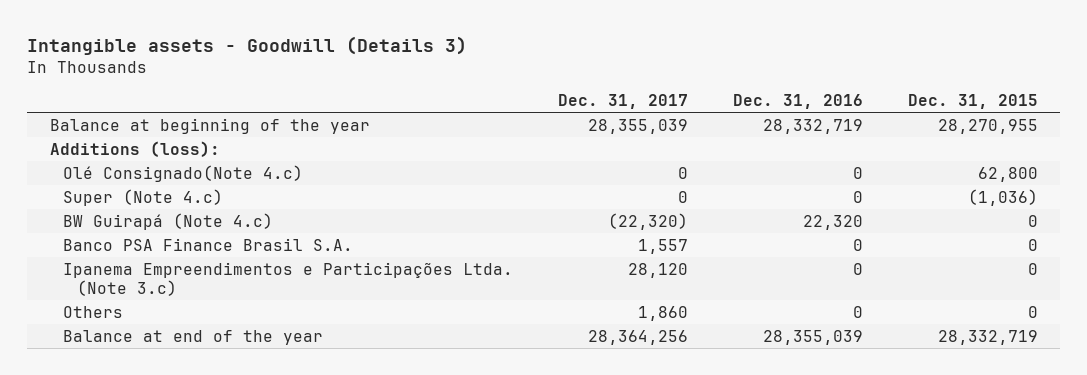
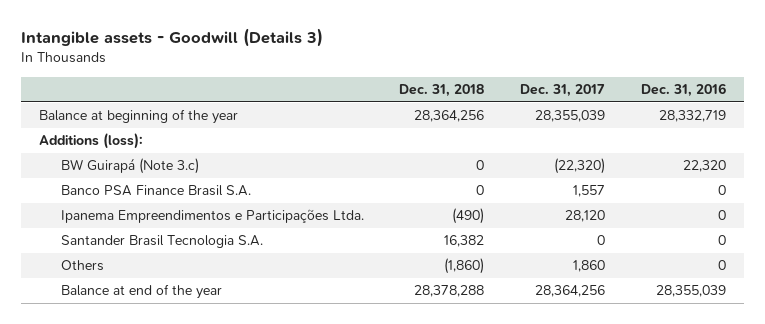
[907,94,1038,110] Dec. 31, 2015 -> none
none -> [399,83,485,97] Dec. 31, 2018
[63,164,304,182] Olé Consignado(Note 4.c) -> none
[63,188,224,206] Super (Note 4.c) -> none
[63,212,274,230] BW Guirapá (Note 4.c) -> [60,158,199,175] BW Guirapá (Note 3.c)
[63,261,514,296] Ipanema Empreendimentos e Participações Ltda. (Note 3.c) -> [60,209,364,224] Ipanema Empreendimentos e Participações Ltda.
none -> [60,235,263,249] Santander Brasil Tecnologia S.A.

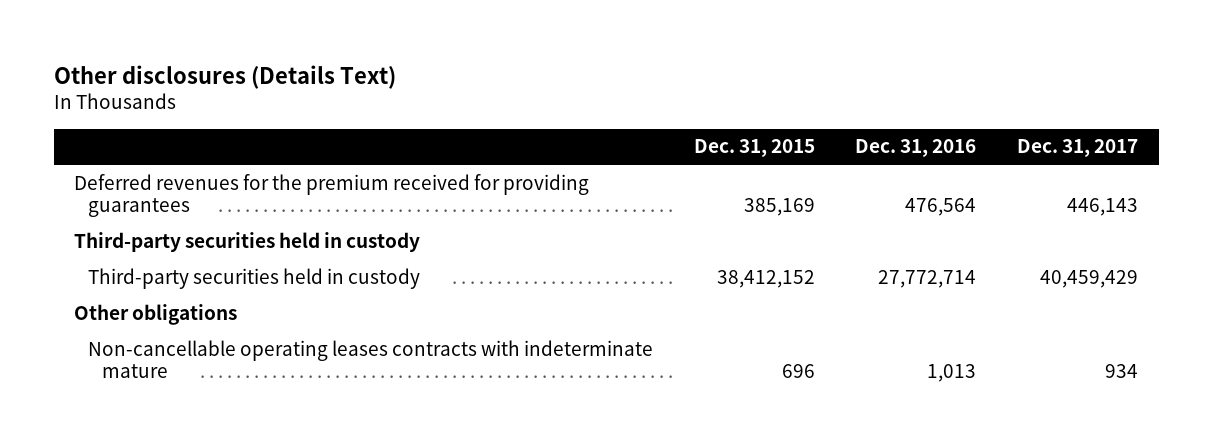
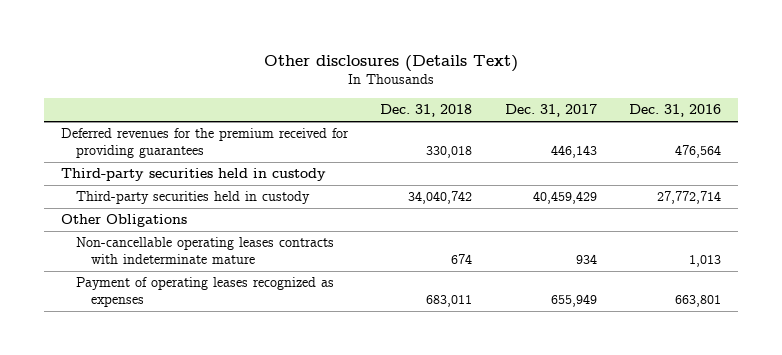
[693,139,815,158] Dec. 31, 2015 -> none
none -> [380,104,473,118] Dec. 31, 2018
[74,303,238,325] Other obligations -> [60,214,187,228] Other Obligations
none -> [75,277,334,308] Payment of operating leases recognized as expenses

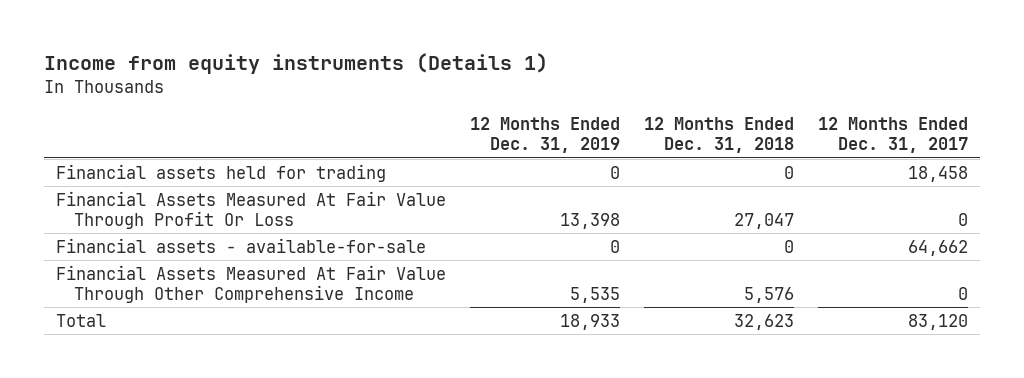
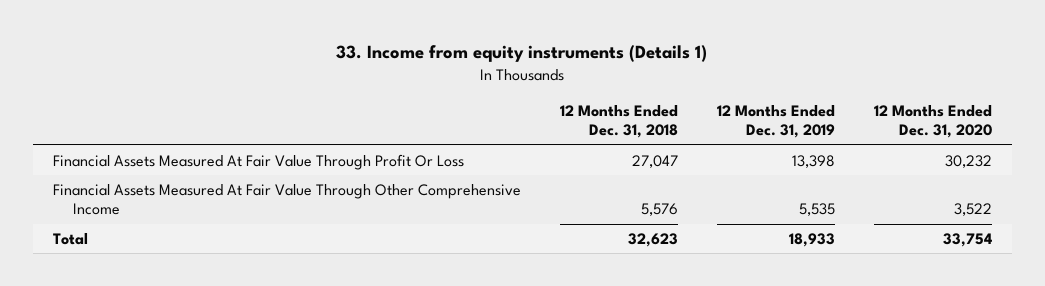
[43,53,548,75] Income from equity instruments (Details 1) -> [336,45,708,63] 33. Income from equity instruments (Details 1)
[817,117,968,154] 12 Months Ended Dec. 31, 2017 -> none
none -> [874,104,993,139] 12 Months Ended Dec. 31, 2020
[55,163,386,182] Financial assets held for trading -> none
[55,237,426,253] Financial assets - available-for-sale -> none

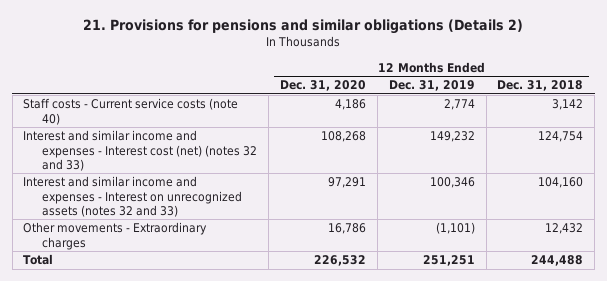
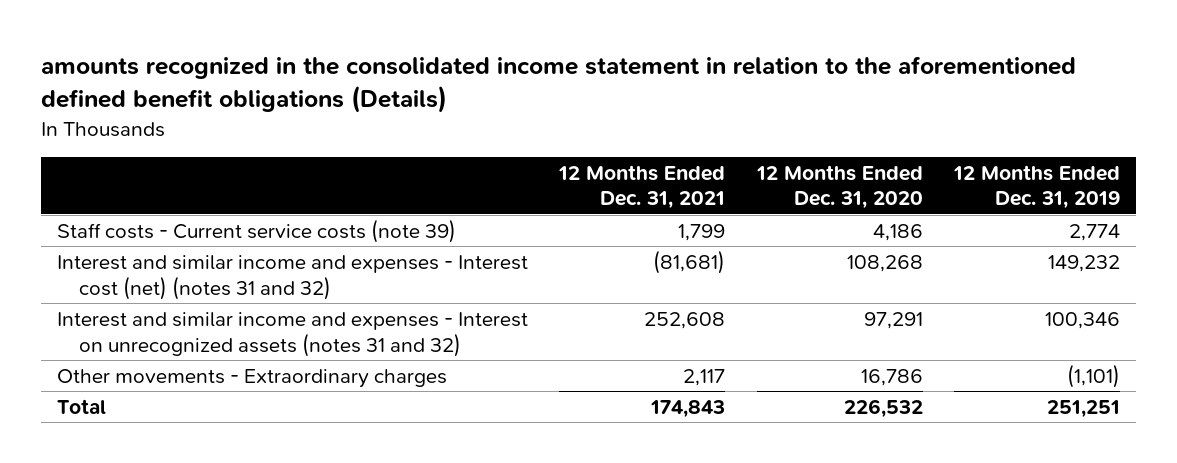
[83,19,524,35] 21. Provisions for pensions and similar obligations (Details 2) -> [41,56,1077,113] amounts recognized in the consolidated income statement in relation to the aforementioned defined benefit obligations (Details)
[497,80,584,92] Dec. 31, 2018 -> none
none -> [558,164,726,210] 12 Months Ended Dec. 31, 2021
[23,98,239,125] Staff costs - Current service costs (note 40) -> [56,218,456,243] Staff costs - Current service costs (note 39)
[23,130,258,171] Interest and similar income and expenses - Interest cost (net) (notes 32 and 33) -> [56,254,528,300] Interest and similar income and expenses - Interest cost (net) (notes 31 and 32)
[23,176,243,217] Interest and similar income and expenses - Interest on unrecognized assets (notes 32 and 33) -> [56,311,528,357] Interest and similar income and expenses - Interest on unrecognized assets (notes 31 and 32)

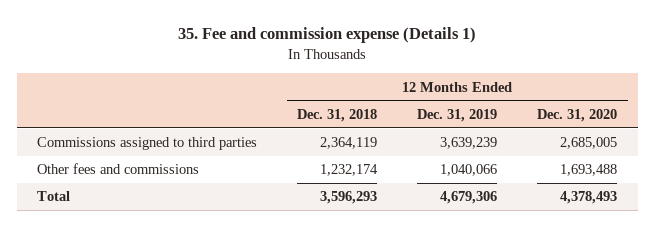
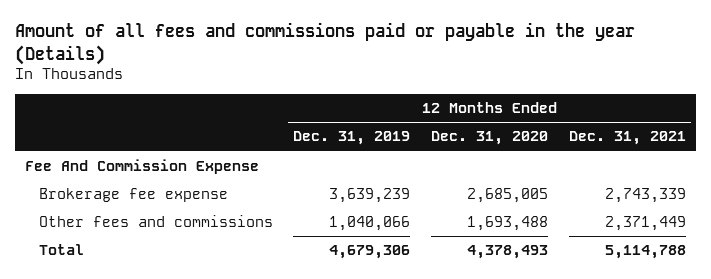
[178,27,477,44] 35. Fee and commission expense (Details 1) -> [14,22,635,65] Amount of all fees and commissions paid or payable in the year (Details)
[296,108,377,122] Dec. 31, 2018 -> none
none -> [568,131,686,146] Dec. 31, 2021
none -> [25,159,260,175] Fee And Commission Expense
[36,137,257,151] Commissions assigned to third parties -> [38,188,228,203] Brokerage fee expense

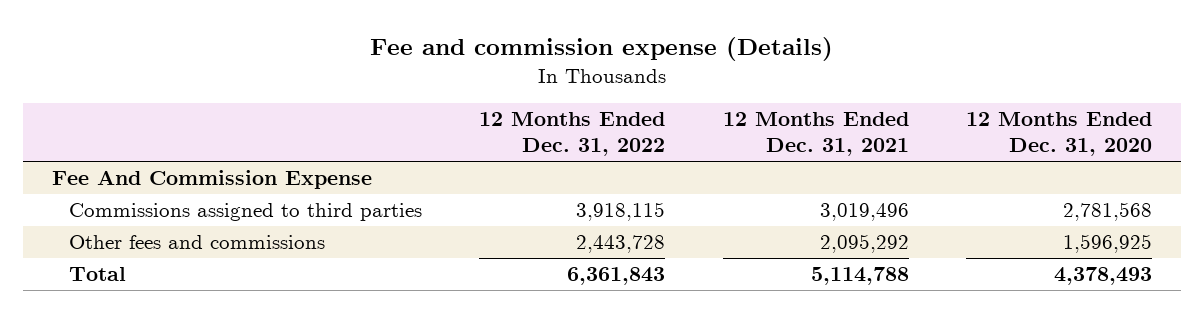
[14,22,635,65] Amount of all fees and commissions paid or payable in the year (Details) -> [369,37,833,62] Fee and commission expense (Details)
[293,131,411,146] Dec. 31, 2019 -> none
none -> [479,112,666,157] 12 Months Ended Dec. 31, 2022
[38,188,228,203] Brokerage fee expense -> none
none -> [69,203,423,222] Commissions assigned to third parties
[467,216,549,232] 1,693,488 -> [1062,234,1152,254] 1,596,925
[604,216,686,232] 2,371,449 -> [819,234,909,254] 2,095,292

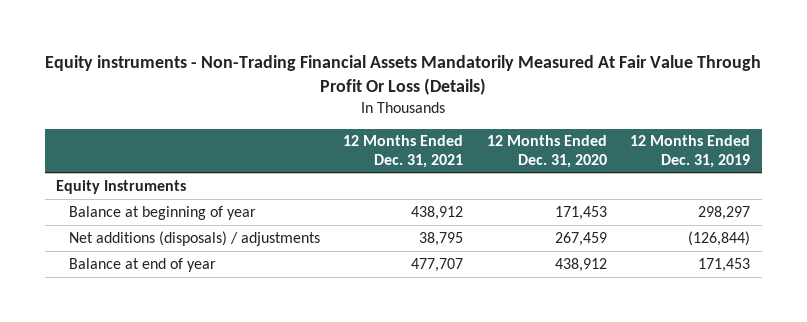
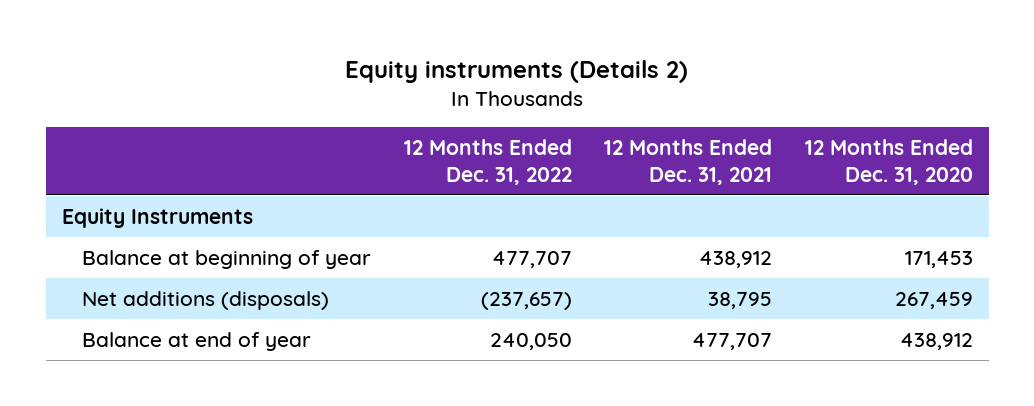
[45,55,762,96] Equity instruments - Non-Trading Financial Assets Mandatorily Measured At Fair Value Through Profit Or Loss (Details) -> [345,59,689,83] Equity instruments (Details 2)
[630,135,751,168] 12 Months Ended Dec. 31, 2019 -> none
none -> [403,138,572,185] 12 Months Ended Dec. 31, 2022
[68,230,320,246] Net additions (disposals) / adjustments -> [82,290,330,310] Net additions (disposals)

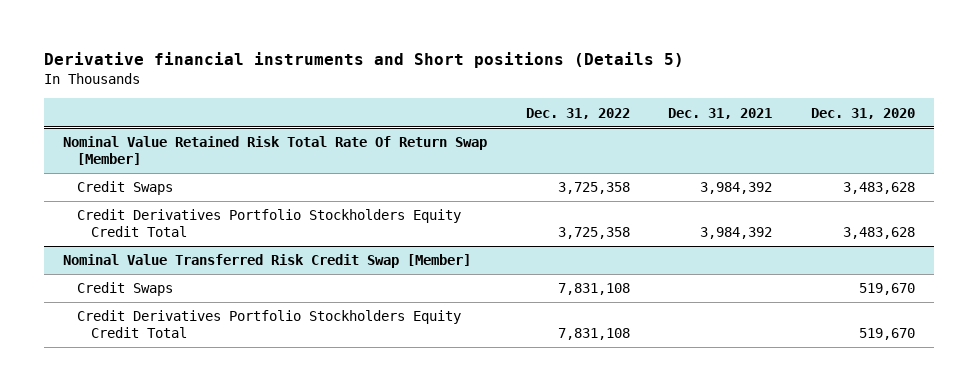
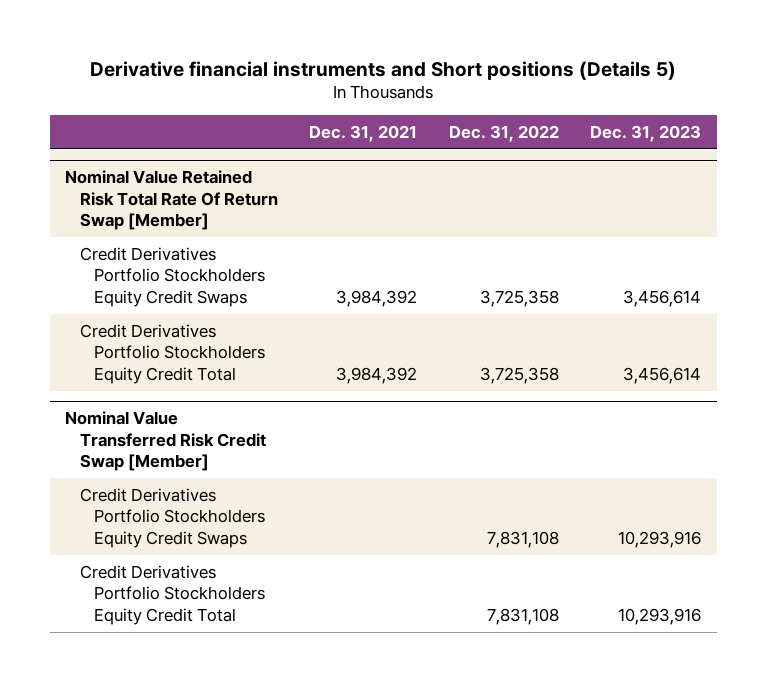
[810,107,915,119] Dec. 31, 2020 -> none
none -> [590,124,702,142] Dec. 31, 2023
[76,181,173,196] Credit Swaps -> [79,246,266,307] Credit Derivatives Portfolio Stockholders Equity Credit Swaps
[76,282,173,297] Credit Swaps -> [79,487,266,548] Credit Derivatives Portfolio Stockholders Equity Credit Swaps

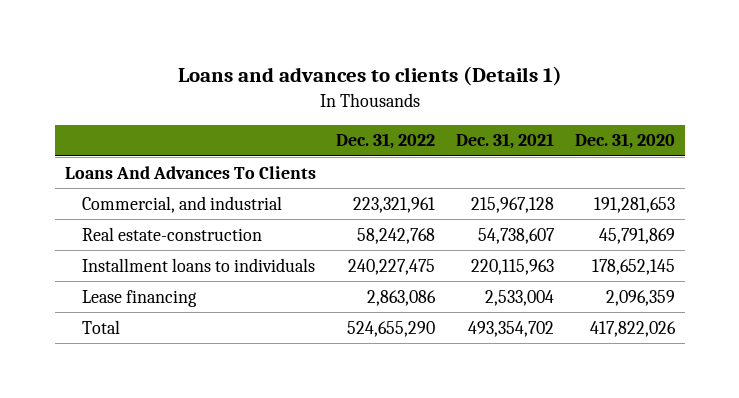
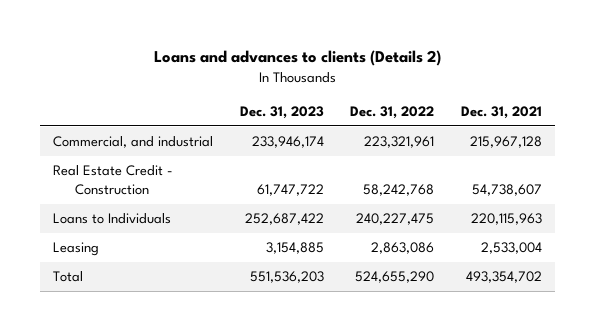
[177,66,562,87] Loans and advances to clients (Details 1) -> [153,50,441,67] Loans and advances to clients (Details 2)
[574,133,675,150] Dec. 31, 2020 -> none
none -> [239,105,324,119] Dec. 31, 2023
[64,165,316,179] Loans And Advances To Clients -> none
[81,226,262,241] Real estate-construction -> [53,165,174,195] Real Estate Credit - Construction
[81,257,315,272] Installment loans to individuals -> [53,213,172,225] Loans to Individuals
[81,289,197,307] Lease financing -> [53,242,100,257] Leasing

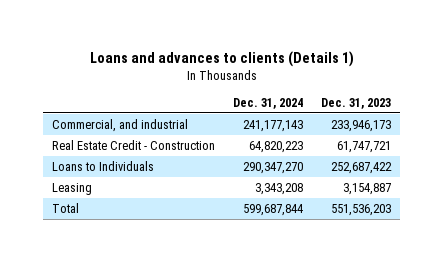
[153,50,441,67] Loans and advances to clients (Details 2) -> [89,50,354,67] Loans and advances to clients (Details 1)
[350,105,435,119] Dec. 31, 2022 -> none
[460,105,542,119] Dec. 31, 2021 -> none
none -> [233,98,304,110] Dec. 31, 2024
[251,136,324,149] 233,946,174 -> [331,119,392,132] 233,946,173
[256,183,324,196] 61,747,722 -> [337,140,392,153] 61,747,721
[265,242,324,255] 3,154,885 -> [343,182,392,195] 3,154,887

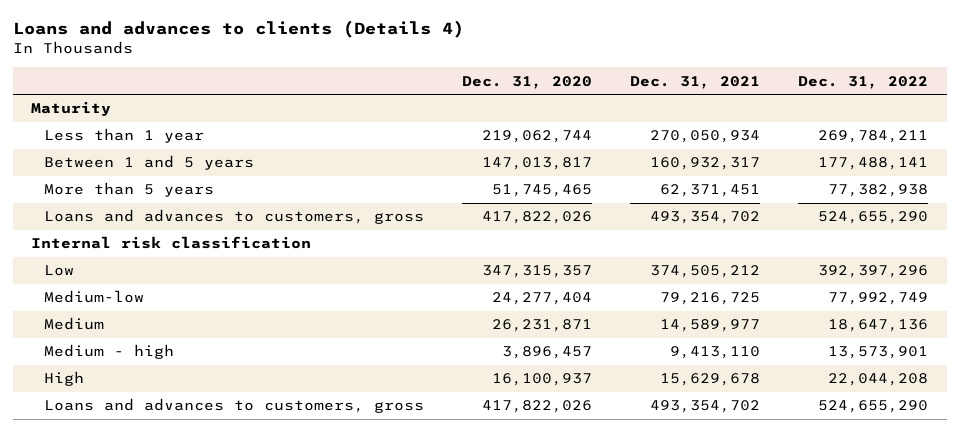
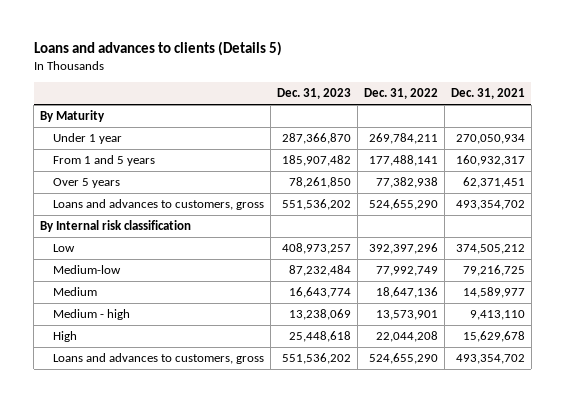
[12,20,464,39] Loans and advances to clients (Details 4) -> [33,41,282,57] Loans and advances to clients (Details 5)
[462,75,593,89] Dec. 31, 2020 -> none
none -> [277,88,352,100] Dec. 31, 2023
[31,101,112,117] Maturity -> [40,109,106,122] By Maturity
[44,128,205,144] Less than 1 year -> [53,132,123,144] Under 1 year
[44,155,255,171] Between 1 and 5 years -> [53,154,156,166] From 1 and 5 years
[44,182,215,198] More than 5 years -> [53,177,121,188] Over 5 years
[31,236,312,250] Internal risk classification -> [40,219,192,232] By Internal risk classification

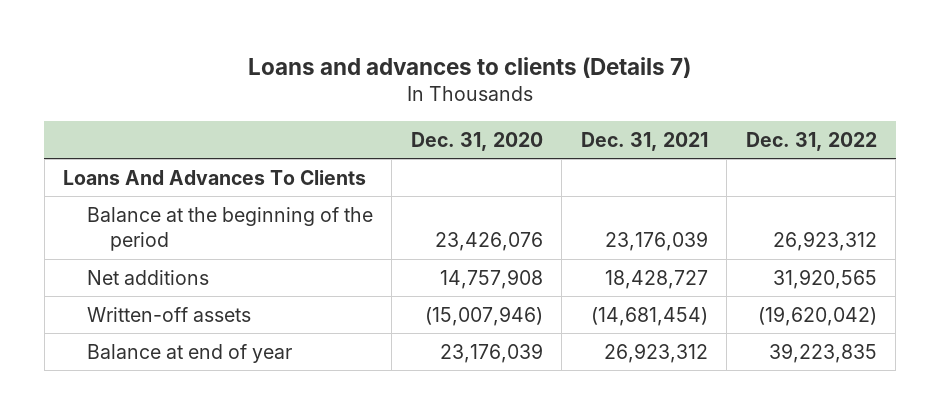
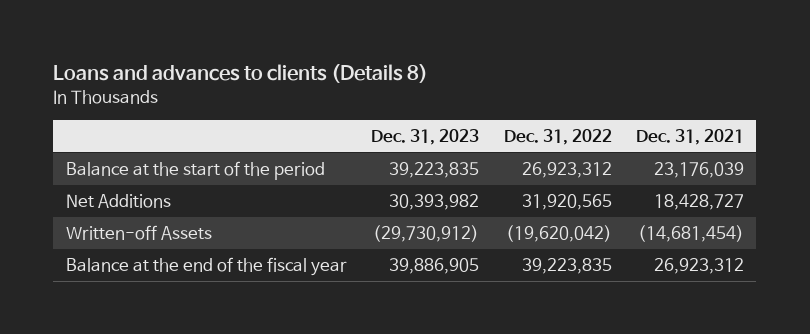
[247,56,691,78] Loans and advances to clients (Details 7) -> [53,63,429,83] Loans and advances to clients (Details 8)
[410,131,543,151] Dec. 31, 2020 -> none
none -> [371,128,480,145] Dec. 31, 2023
[63,169,367,185] Loans And Advances To Clients -> none
[86,206,373,252] Balance at the beginning of the period -> [65,160,325,180] Balance at the start of the period
[86,269,209,285] Net additions -> [65,193,171,208] Net Additions
[86,306,251,322] Written-off assets -> [65,224,212,240] Written-off Assets
[86,343,292,363] Balance at end of year -> [65,256,347,276] Balance at the end of the fiscal year

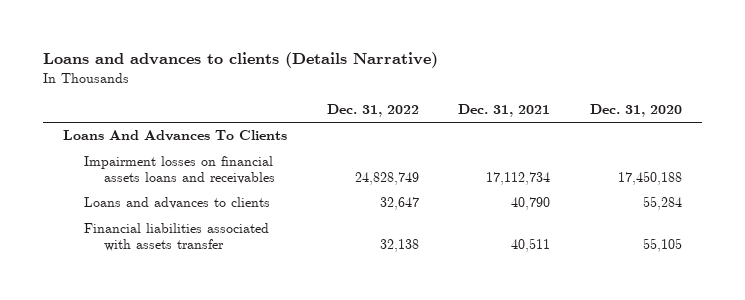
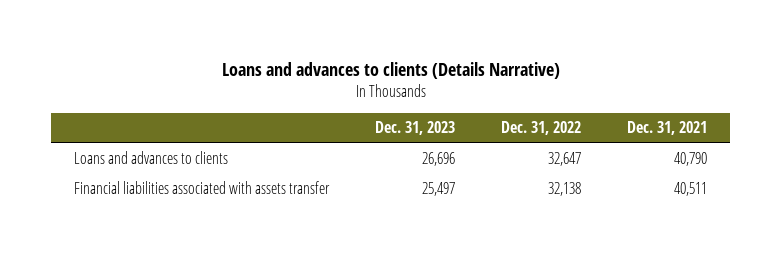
[589,104,682,118] Dec. 31, 2020 -> none
none -> [375,121,456,136] Dec. 31, 2023
[62,130,287,142] Loans And Advances To Clients -> none
[83,156,276,185] Impairment losses on financial assets loans and receivables -> none

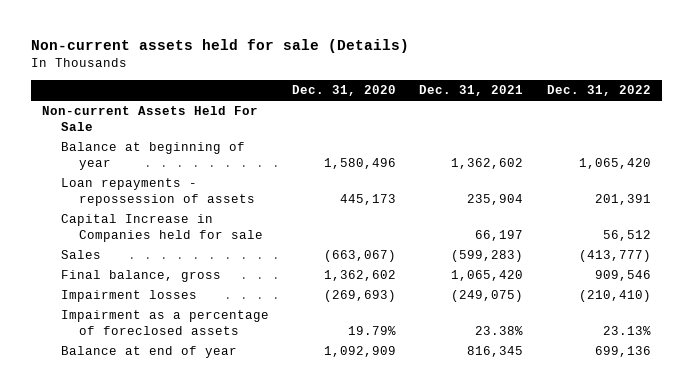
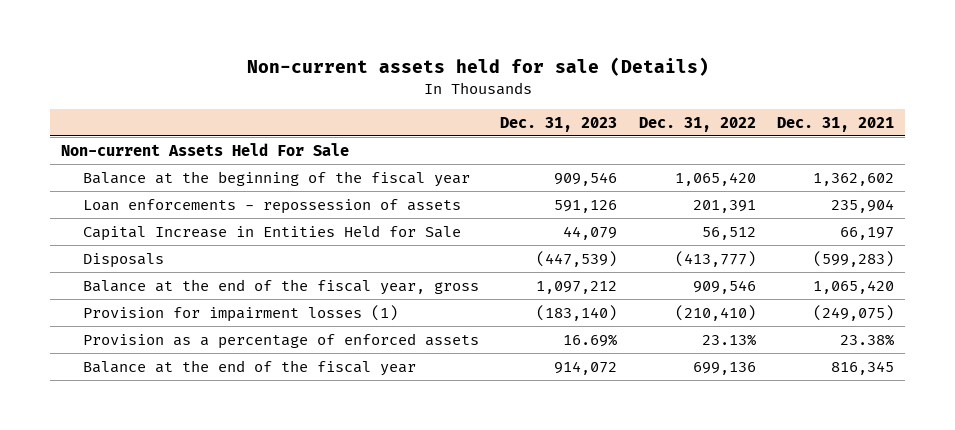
[292,85,397,97] Dec. 31, 2020 -> none
none -> [500,116,618,132] Dec. 31, 2023
[60,142,245,170] Balance at beginning of year -> [83,170,471,187] Balance at the beginning of the fiscal year
[60,178,256,206] Loan repayments - repossession of assets -> [83,198,462,214] Loan enforcements - repossession of assets
[60,214,264,242] Capital Increase in Companies held for sale -> [83,224,462,241] Capital Increase in Entities Held for Sale
[60,250,101,260] Sales -> [83,252,165,268] Disposals
[60,270,221,283] Final balance, gross -> [83,278,480,295] Balance at the end of the fiscal year, gross
[60,290,197,303] Impairment losses -> [83,304,399,322] Provision for impairment losses (1)
[60,310,269,335] Impairment as a percentage of foreclosed assets -> [83,332,480,349] Provision as a percentage of enforced assets
[60,346,237,359] Balance at end of year -> [83,359,417,376] Balance at the end of the fiscal year

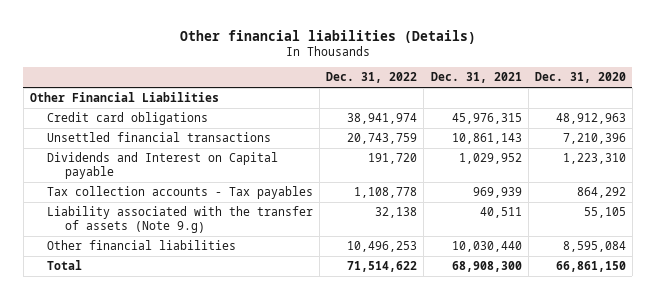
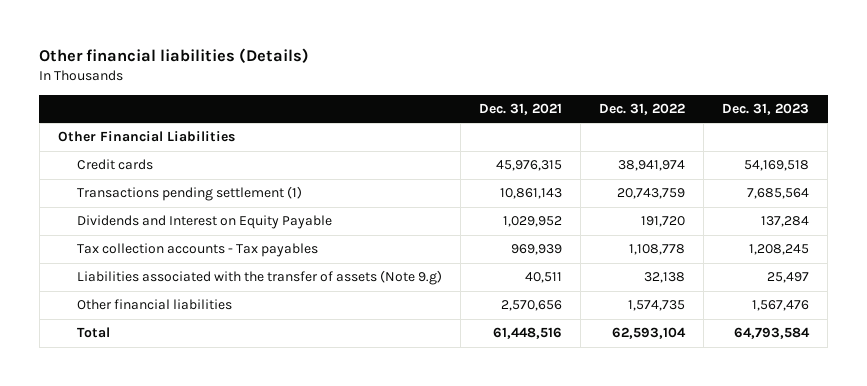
[534,72,626,84] Dec. 31, 2020 -> none
none -> [722,102,810,115] Dec. 31, 2023
[47,112,209,126] Credit card obligations -> [76,159,153,171] Credit cards
[47,132,272,143] Unsettled financial transactions -> [76,186,302,202] Transactions pending settlement (1)
[47,152,279,180] Dividends and Interest on Capital payable -> [76,215,332,230] Dividends and Interest on Equity Payable
[47,206,314,234] Liability associated with the transfer of assets (Note 9.g) -> [76,270,442,286] Liabilities associated with the transfer of assets (Note 9.g)
[347,241,418,253] 10,496,253 -> [628,300,686,312] 1,574,735
[451,241,522,253] 10,030,440 -> [500,300,562,312] 2,570,656
[347,261,418,273] 71,514,622 -> [612,327,687,340] 62,593,104
[451,261,522,273] 68,908,300 -> [492,327,562,340] 61,448,516

